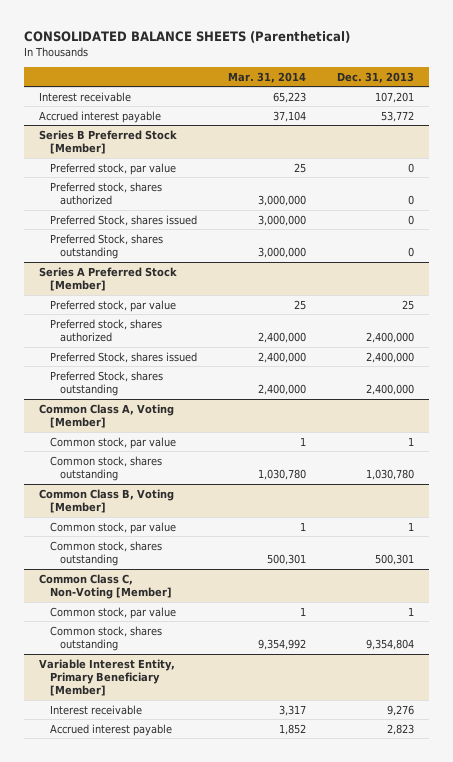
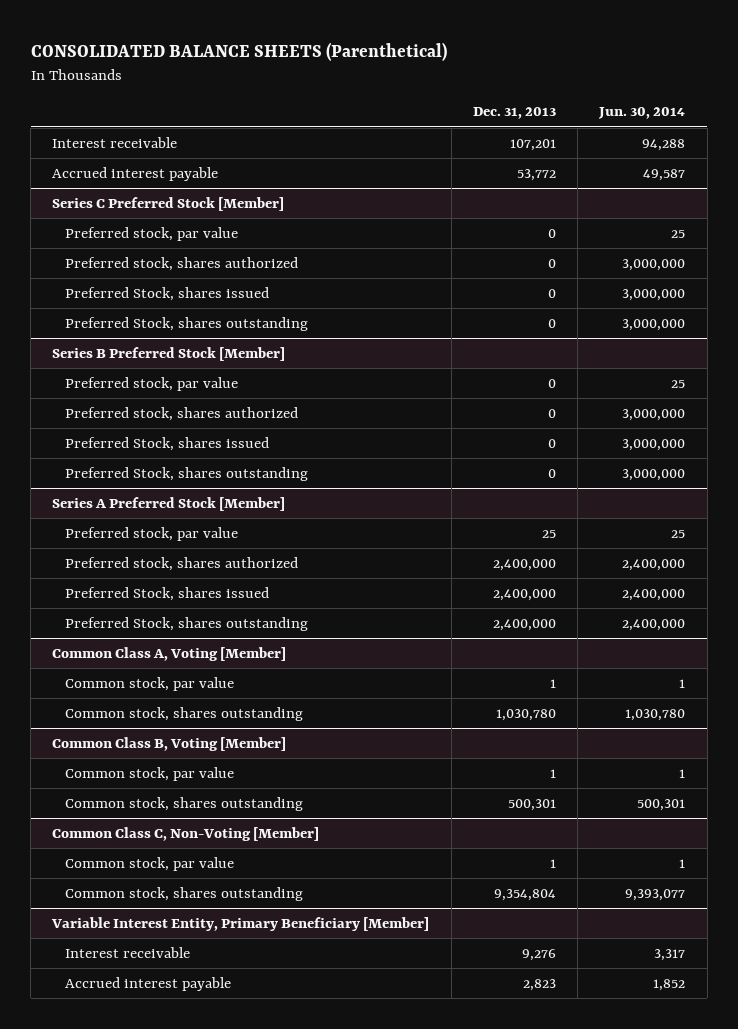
[227,71,306,83] Mar. 31, 2014 -> none
none -> [598,107,686,120] Jun. 30, 2014
none -> [52,196,285,211] Series C Preferred Stock [Member]
none -> [64,226,238,241] Preferred stock, par value
none -> [64,256,298,271] Preferred stock, shares authorized
none -> [64,286,269,301] Preferred Stock, shares issued
none -> [64,316,308,331] Preferred Stock, shares outstanding

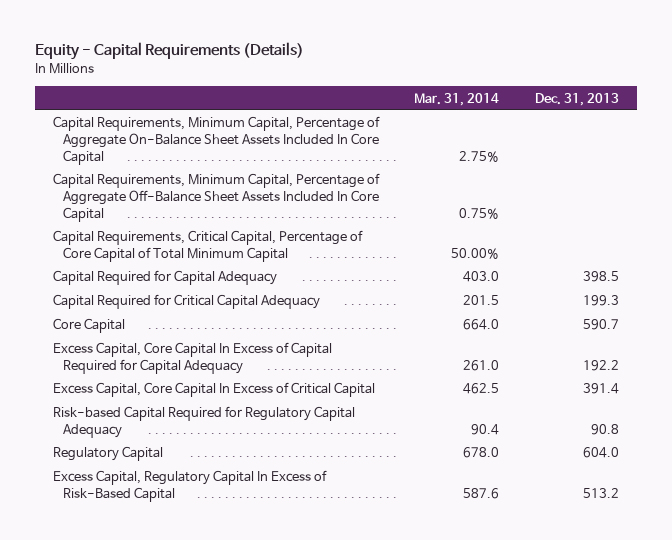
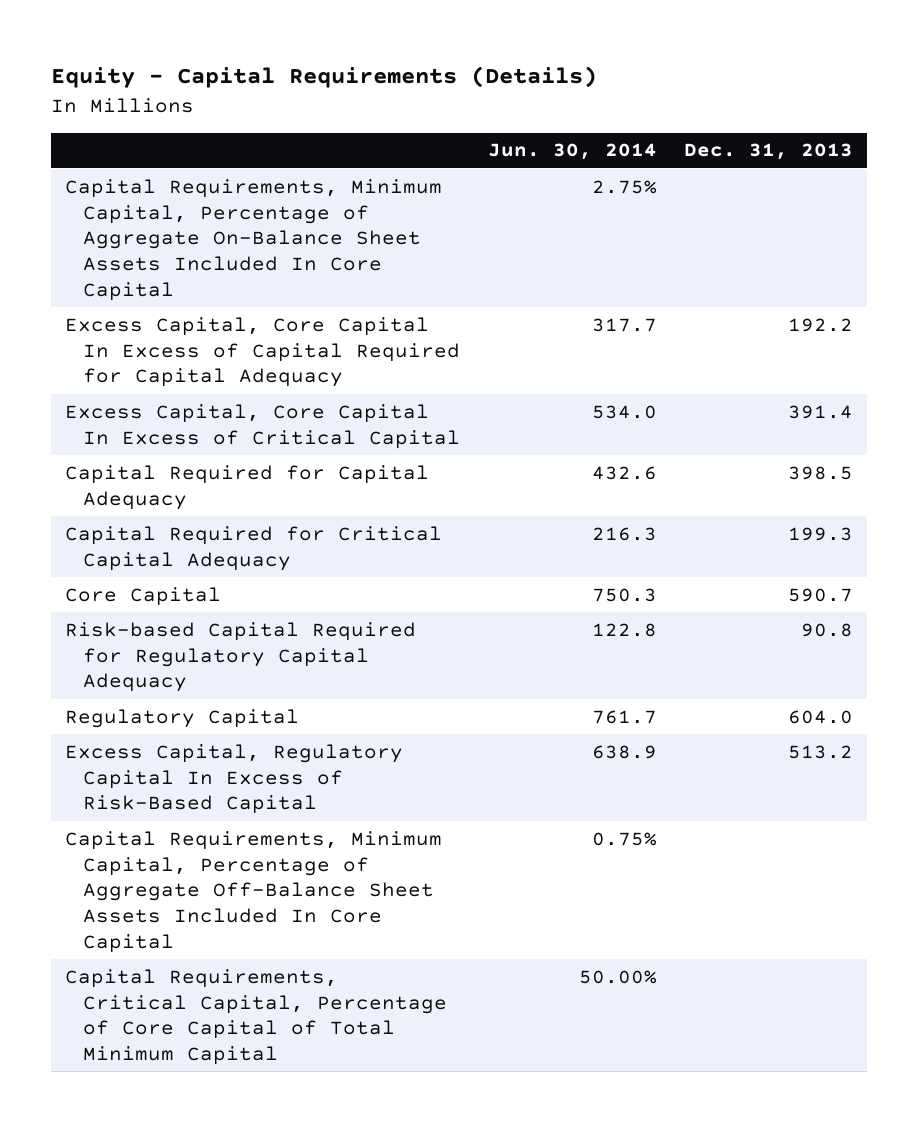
[414,92,500,106] Mar. 31, 2014 -> none
none -> [487,143,657,161] Jun. 30, 2014
[52,342,332,375] Excess Capital, Core Capital In Excess of Capital Required for Capital Adequacy -> [64,316,460,388] Excess Capital, Core Capital In Excess of Capital Required for Capital Adequacy
[52,382,375,398] Excess Capital, Core Capital In Excess of Critical Capital -> [64,403,460,449] Excess Capital, Core Capital In Excess of Critical Capital
[52,173,380,222] Capital Requirements, Minimum Capital, Percentage of Aggregate Off-Balance Sheet Assets Included In Core Capital -> [64,830,442,953] Capital Requirements, Minimum Capital, Percentage of Aggregate Off-Balance Sheet Assets Included In Core Capital
[52,230,363,263] Capital Requirements, Critical Capital, Percentage of Core Capital of Total Minimum Capital -> [64,968,447,1065] Capital Requirements, Critical Capital, Percentage of Core Capital of Total Minimum Capital

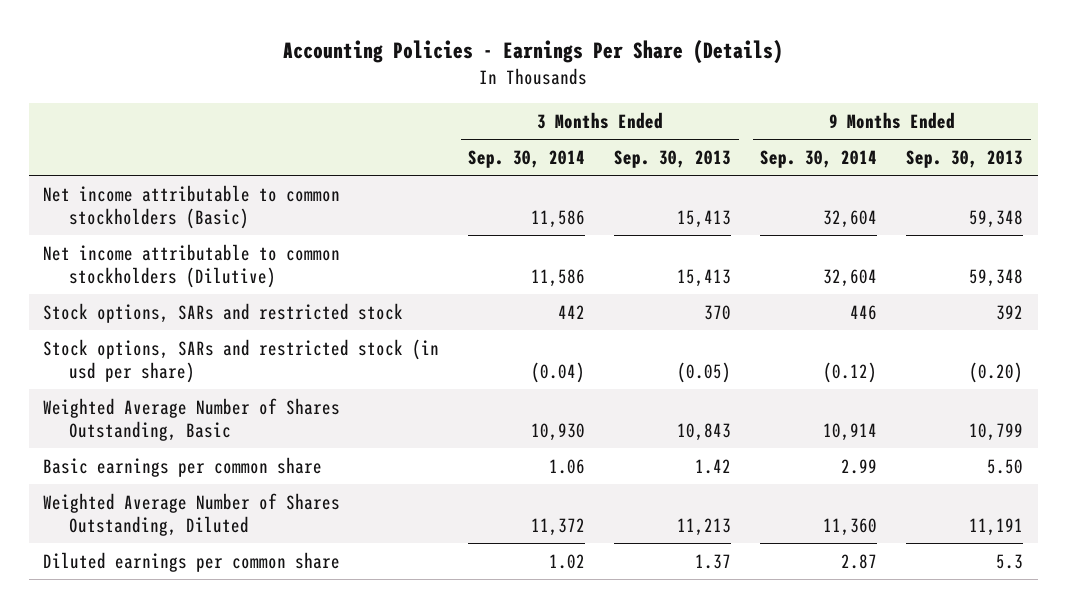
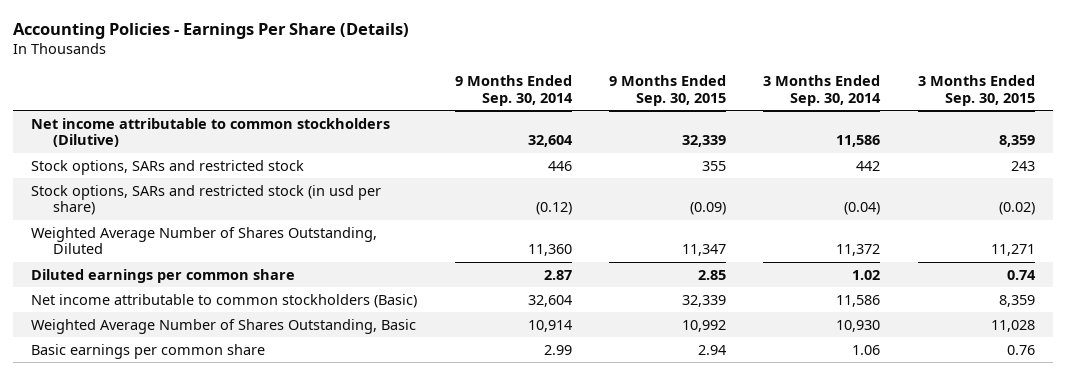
[614,149,732,168] Sep. 30, 2013 -> none
[906,149,1024,168] Sep. 30, 2013 -> none
none -> [608,74,726,106] 9 Months Ended Sep. 30, 2015
none -> [917,74,1035,106] 3 Months Ended Sep. 30, 2015
[43,184,341,229] Net income attributable to common stockholders (Basic) -> [31,293,418,308] Net income attributable to common stockholders (Basic)
[43,397,341,441] Weighted Average Number of Shares Outstanding, Basic -> [31,318,417,334] Weighted Average Number of Shares Outstanding, Basic
[43,456,323,477] Basic earnings per common share -> [31,343,266,359] Basic earnings per common share

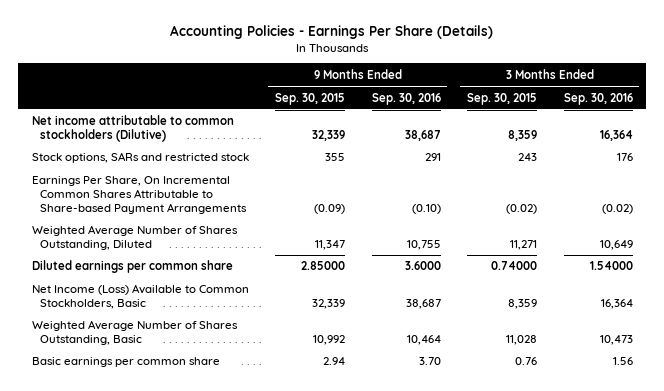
[454,74,573,106] 9 Months Ended Sep. 30, 2014 -> none
[763,74,882,106] 3 Months Ended Sep. 30, 2014 -> none
none -> [371,92,441,105] Sep. 30, 2016
none -> [563,92,633,105] Sep. 30, 2016
[31,184,382,216] Stock options, SARs and restricted stock (in usd per share) -> [31,176,248,214] Earnings Per Share, On Incremental Common Shares Attributable to Share-based Payment Arrangements
[697,269,726,280] 2.85 -> [301,261,346,271] 2.85000
[1006,269,1036,280] 0.74 -> [491,261,538,271] 0.74000
[31,293,418,308] Net income attributable to common stockholders (Basic) -> [31,284,249,310] Net Income (Loss) Available to Common Stockholders, Basic

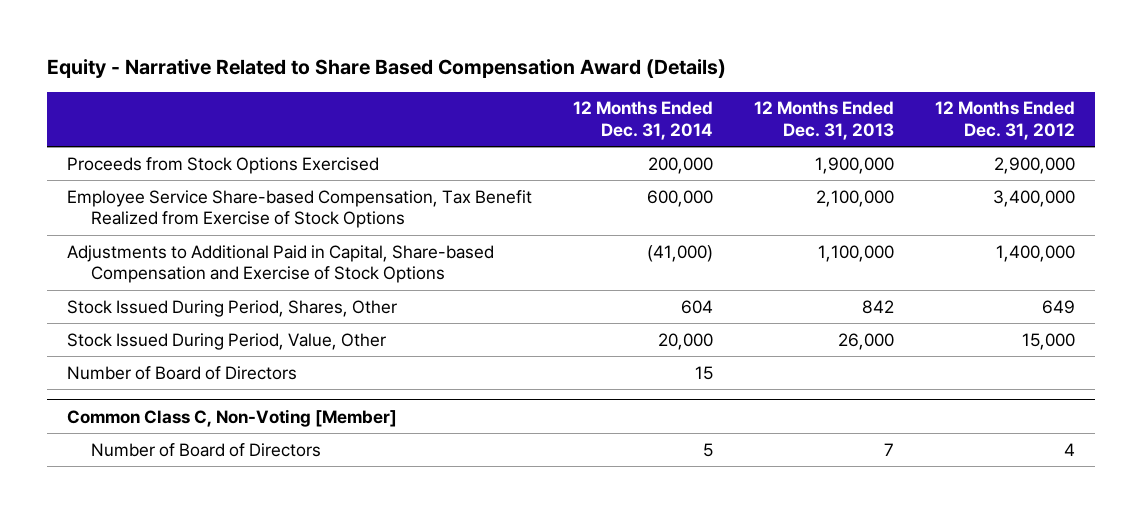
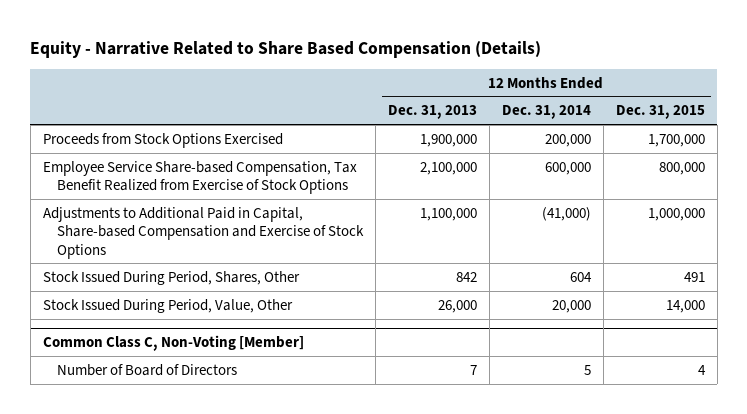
[46,59,726,79] Equity - Narrative Related to Share Based Compensation Award (Details) -> [30,40,542,58] Equity - Narrative Related to Share Based Compensation (Details)
[934,101,1075,141] 12 Months Ended Dec. 31, 2012 -> none
none -> [615,105,705,120] Dec. 31, 2015
[67,365,298,380] Number of Board of Directors -> none

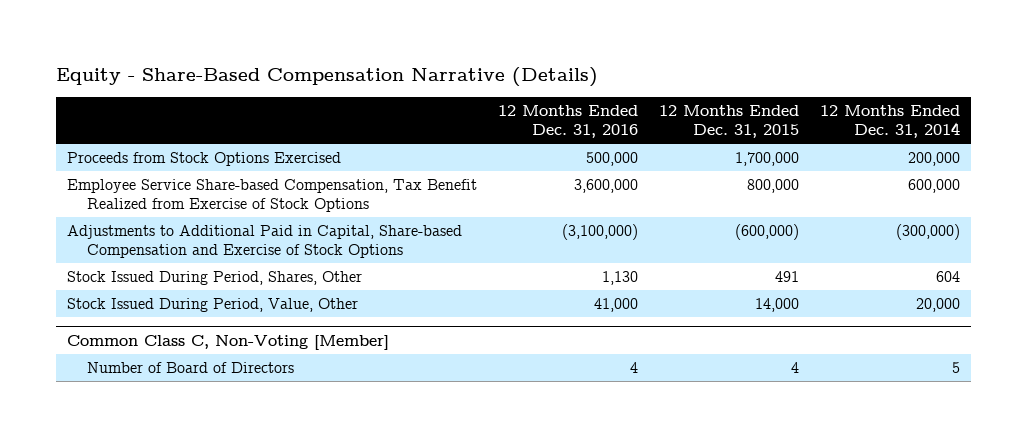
[30,40,542,58] Equity - Narrative Related to Share Based Compensation (Details) -> [56,67,599,88] Equity - Share-Based Compensation Narrative (Details)
[387,105,477,120] Dec. 31, 2013 -> none
none -> [497,105,638,139] 12 Months Ended Dec. 31, 2016
[541,206,591,221] (41,000) -> [896,224,961,241] (300,000)
[647,207,705,221] 1,000,000 -> [734,224,799,241] (600,000)

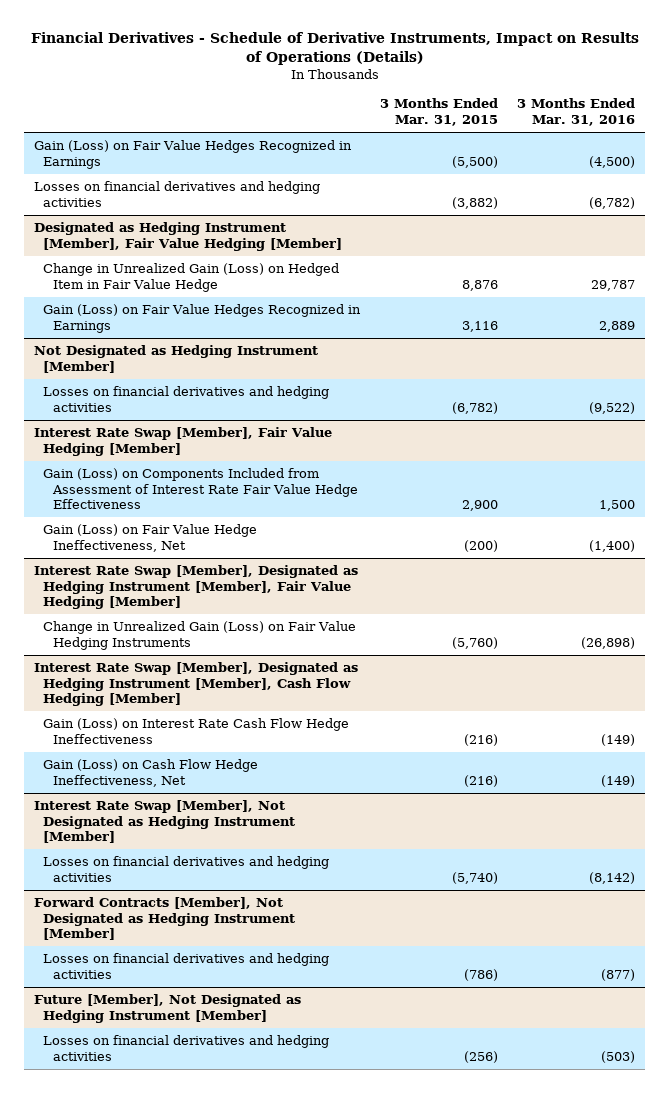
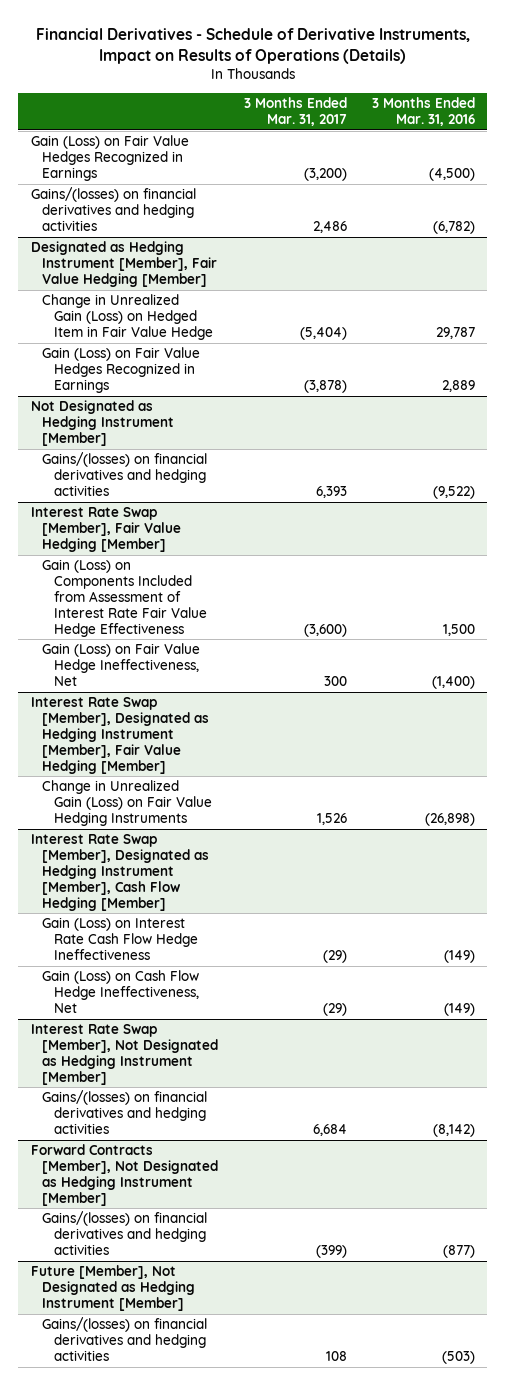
[379,98,498,127] 3 Months Ended Mar. 31, 2015 -> none
none -> [243,97,347,127] 3 Months Ended Mar. 31, 2017
[33,181,320,207] Losses on financial derivatives and hedging activities -> [31,187,197,231] Gains/(losses) on financial derivatives and hedging activities
[43,386,330,412] Losses on financial derivatives and hedging activities -> [42,452,208,496] Gains/(losses) on financial derivatives and hedging activities
[43,856,330,882] Losses on financial derivatives and hedging activities -> [42,1090,208,1134] Gains/(losses) on financial derivatives and hedging activities
[43,953,330,979] Losses on financial derivatives and hedging activities -> [42,1211,208,1255] Gains/(losses) on financial derivatives and hedging activities
[43,1035,330,1061] Losses on financial derivatives and hedging activities -> [42,1317,208,1361] Gains/(losses) on financial derivatives and hedging activities

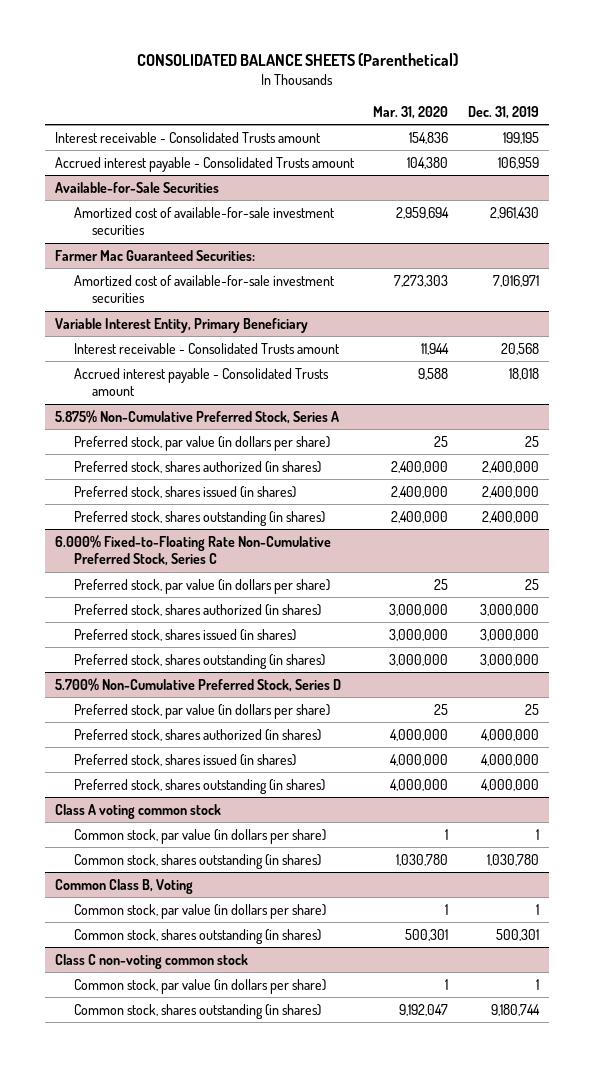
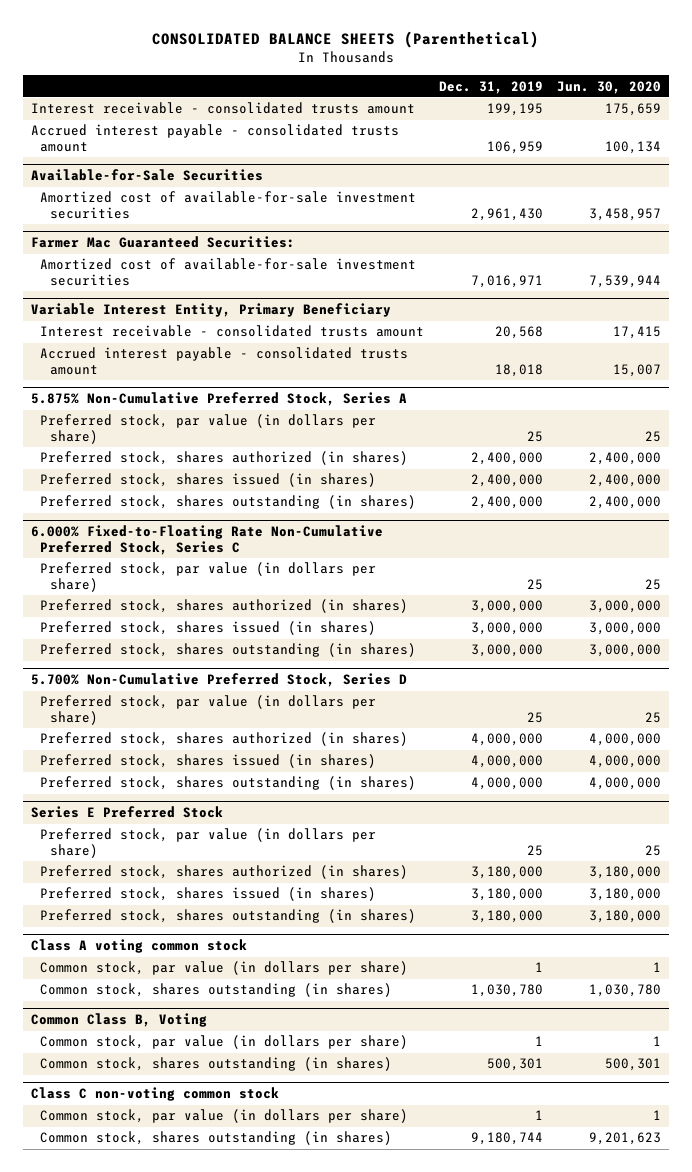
[373,105,449,119] Mar. 31, 2020 -> none
none -> [557,80,662,94] Jun. 30, 2020
[54,131,321,143] Interest receivable - Consolidated Trusts amount -> [30,102,415,115] Interest receivable - consolidated trusts amount
[54,156,355,172] Accrued interest payable - Consolidated Trusts amount -> [30,124,399,153] Accrued interest payable - consolidated trusts amount
[73,342,340,354] Interest receivable - Consolidated Trusts amount -> [40,325,425,338] Interest receivable - consolidated trusts amount
[73,367,329,397] Accrued interest payable - Consolidated Trusts amount -> [40,347,409,376] Accrued interest payable - consolidated trusts amount
none -> [30,806,223,819] Series E Preferred Stock
none -> [40,828,377,859] Preferred stock, par value (in dollars per share)
none -> [40,865,409,880] Preferred stock, shares authorized (in shares)
none -> [40,887,377,902] Preferred stock, shares issued (in shares)
none -> [40,909,417,924] Preferred stock, shares outstanding (in shares)

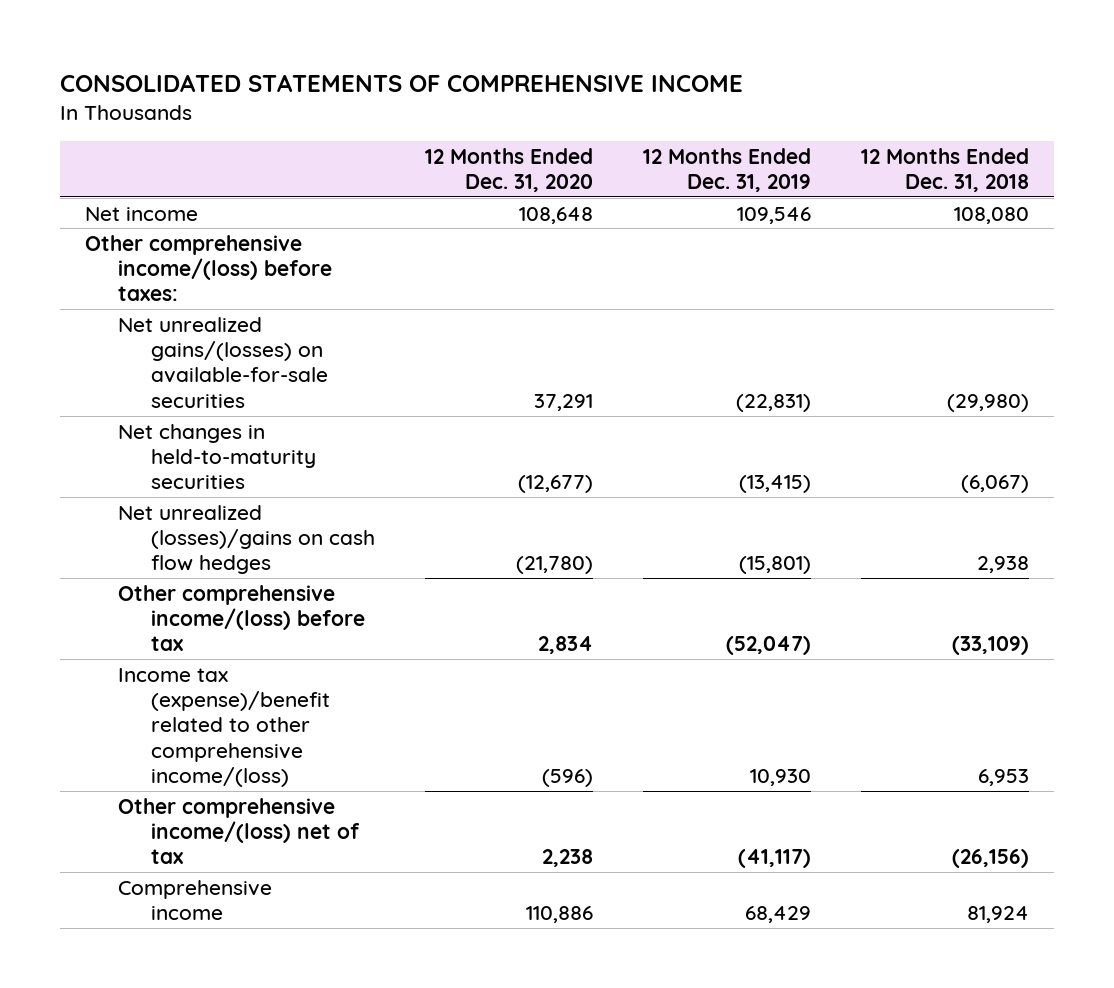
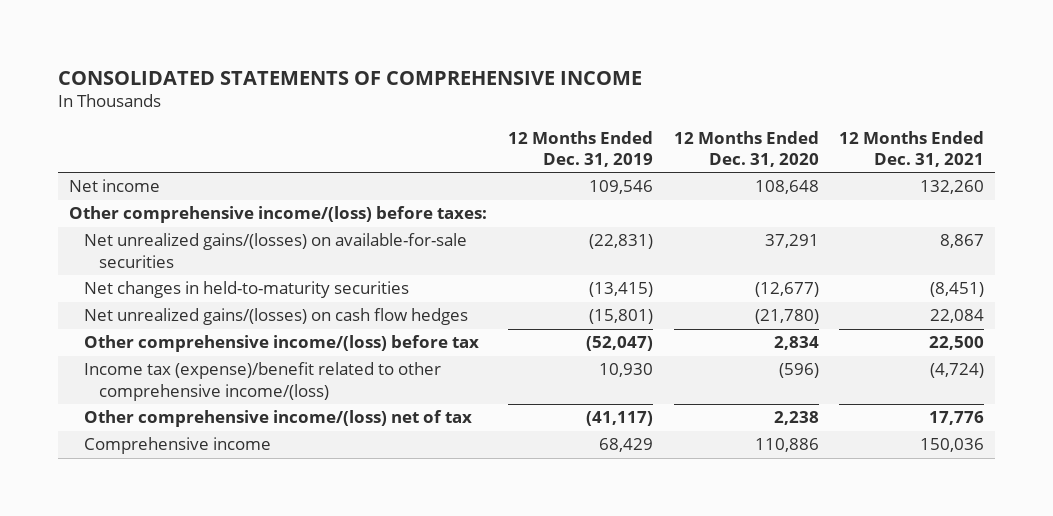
[860,147,1029,193] 12 Months Ended Dec. 31, 2018 -> none
none -> [839,130,985,168] 12 Months Ended Dec. 31, 2021
[117,504,375,575] Net unrealized (losses)/gains on cash flow hedges -> [84,308,469,326] Net unrealized gains/(losses) on cash flow hedges

